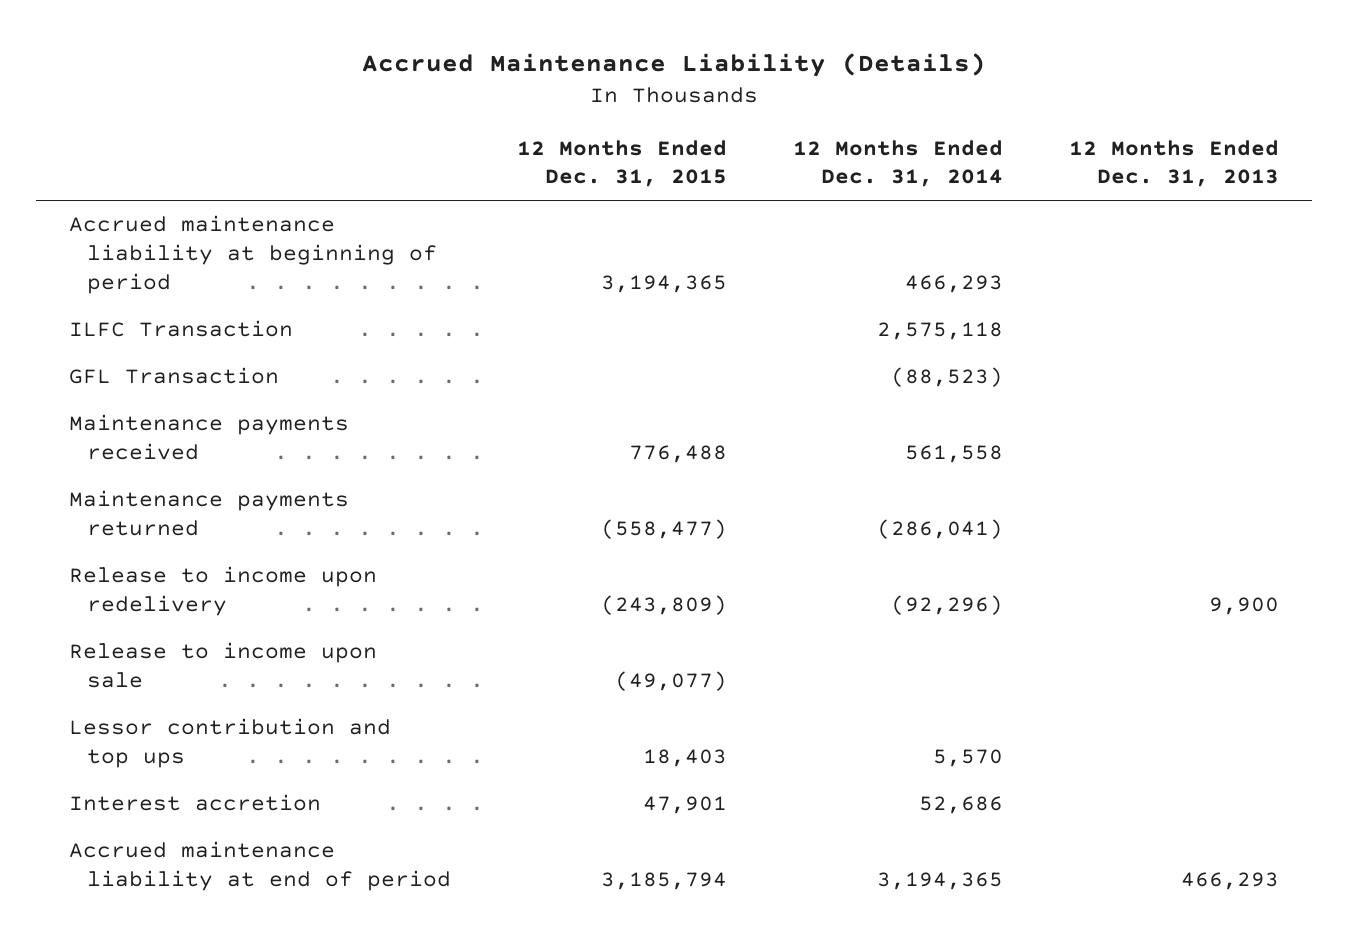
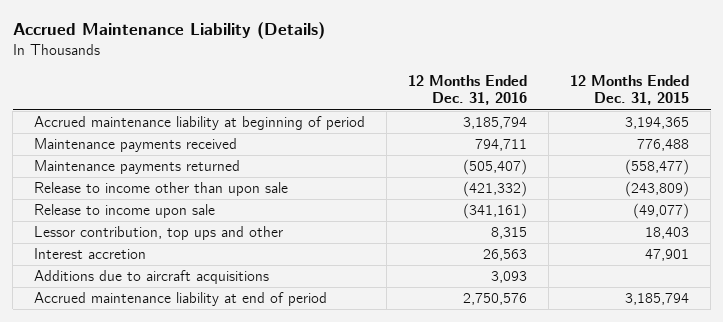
[793,139,1004,188] 12 Months Ended Dec. 31, 2014 -> none
[1069,139,1280,188] 12 Months Ended Dec. 31, 2013 -> none
none -> [408,74,528,106] 12 Months Ended Dec. 31, 2016
[68,320,293,338] ILFC Transaction -> none
[68,367,279,385] GFL Transaction -> none
[68,566,377,617] Release to income upon redelivery -> [34,182,289,197] Release to income other than upon sale
[68,718,391,769] Lessor contribution and top ups -> [34,226,284,241] Lessor contribution, top ups and other
none -> [34,270,270,285] Additions due to aircraft acquisitions

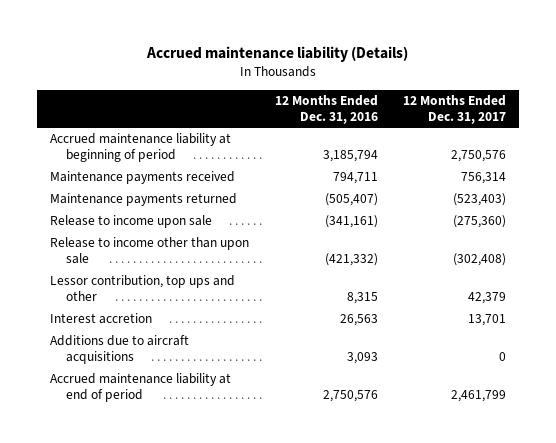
[12,22,325,40] Accrued Maintenance Liability (Details) -> [146,46,409,63] Accrued maintenance liability (Details)
[570,74,690,106] 12 Months Ended Dec. 31, 2015 -> none
none -> [403,94,507,125] 12 Months Ended Dec. 31, 2017
[34,182,289,197] Release to income other than upon sale -> [49,237,249,265] Release to income other than upon sale

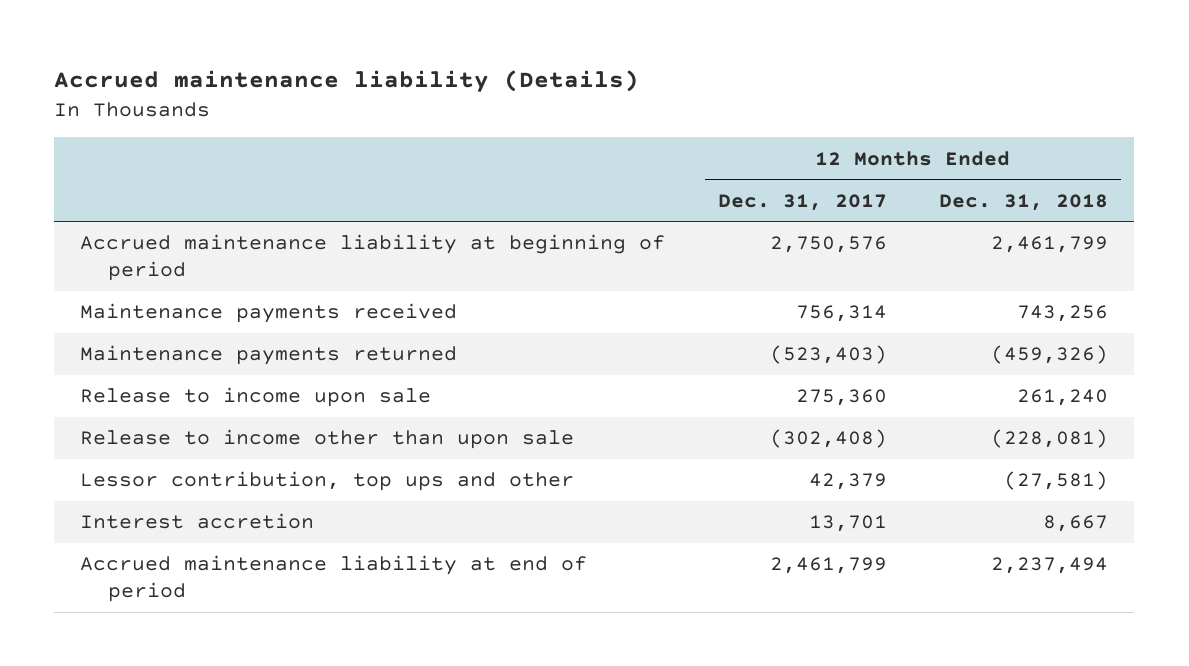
[274,94,378,125] 12 Months Ended Dec. 31, 2016 -> none
none -> [939,193,1109,211] Dec. 31, 2018
[453,215,507,229] (275,360) -> [795,389,887,407] 275,360
[49,335,189,365] Additions due to aircraft acquisitions -> none

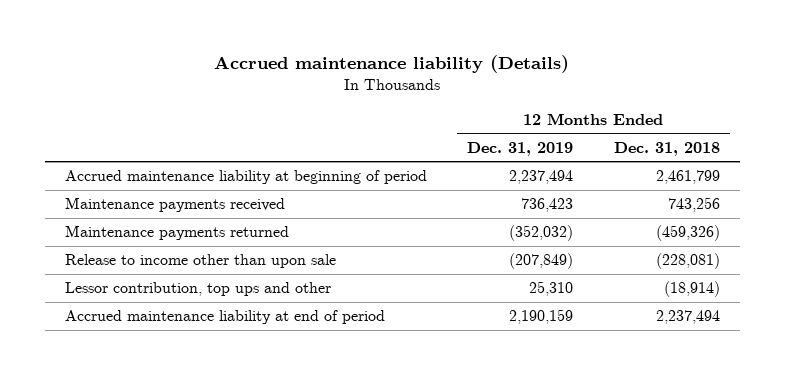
[717,193,887,211] Dec. 31, 2017 -> none
none -> [467,141,574,156] Dec. 31, 2019
[80,387,432,408] Release to income upon sale -> none
[80,513,315,530] Interest accretion -> none
[1004,471,1109,491] (27,581) -> [663,281,720,298] (18,914)

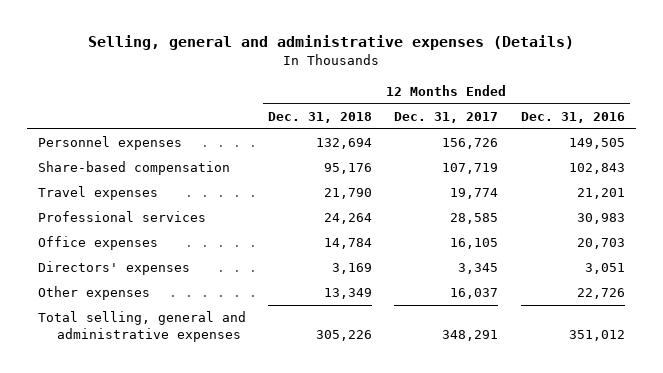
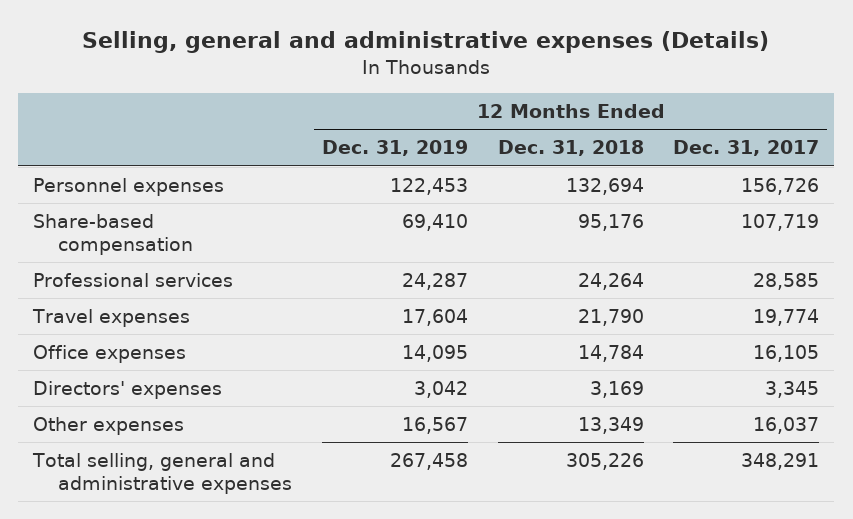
[520,111,625,123] Dec. 31, 2016 -> none
none -> [321,140,468,157] Dec. 31, 2019
[38,186,159,201] Travel expenses -> [32,309,191,328] Travel expenses

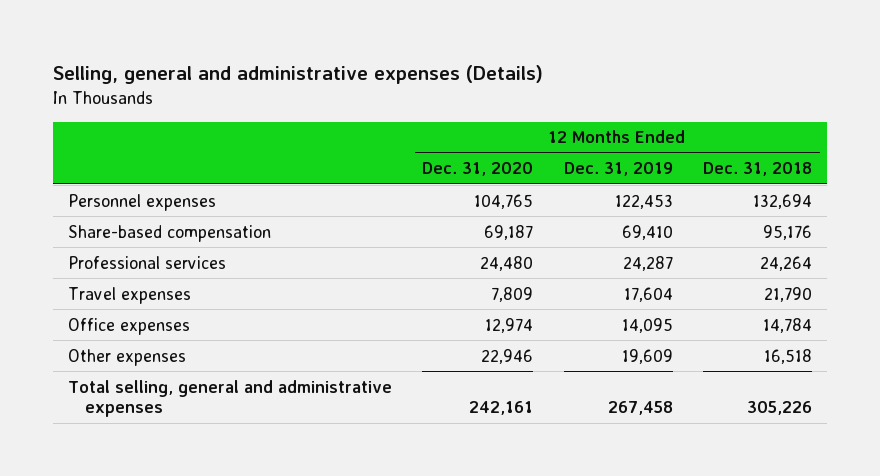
[673,140,820,157] Dec. 31, 2017 -> none
none -> [422,162,534,177] Dec. 31, 2020
[33,381,223,400] Directors' expenses -> none
[401,417,468,435] 16,567 -> [621,348,673,364] 19,609
[577,417,644,435] 13,349 -> [763,348,812,364] 16,518

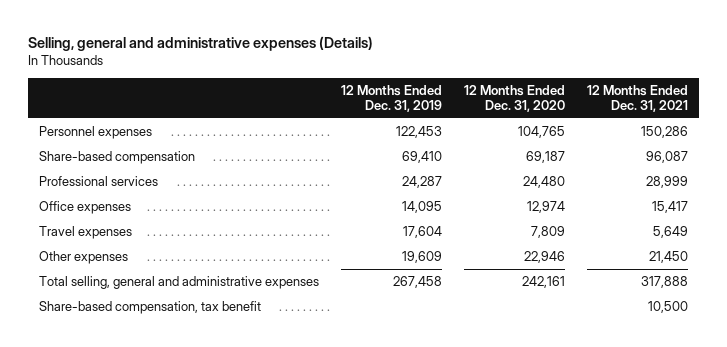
[702,162,812,177] Dec. 31, 2018 -> none
none -> [587,84,689,112] 12 Months Ended Dec. 31, 2021
[67,286,191,304] Travel expenses -> [38,226,132,240] Travel expenses
none -> [38,301,261,315] Share-based compensation, tax benefit

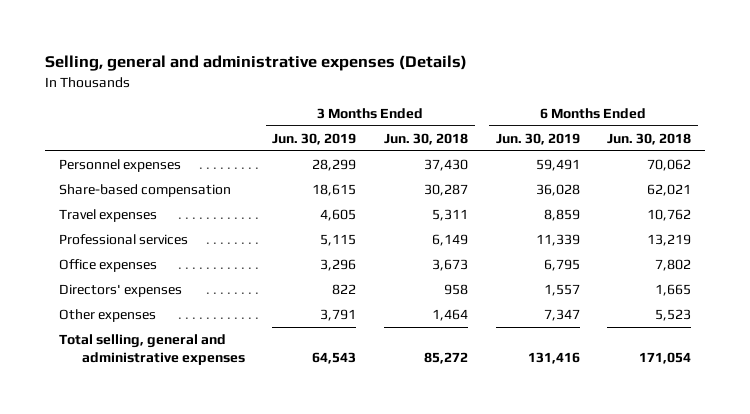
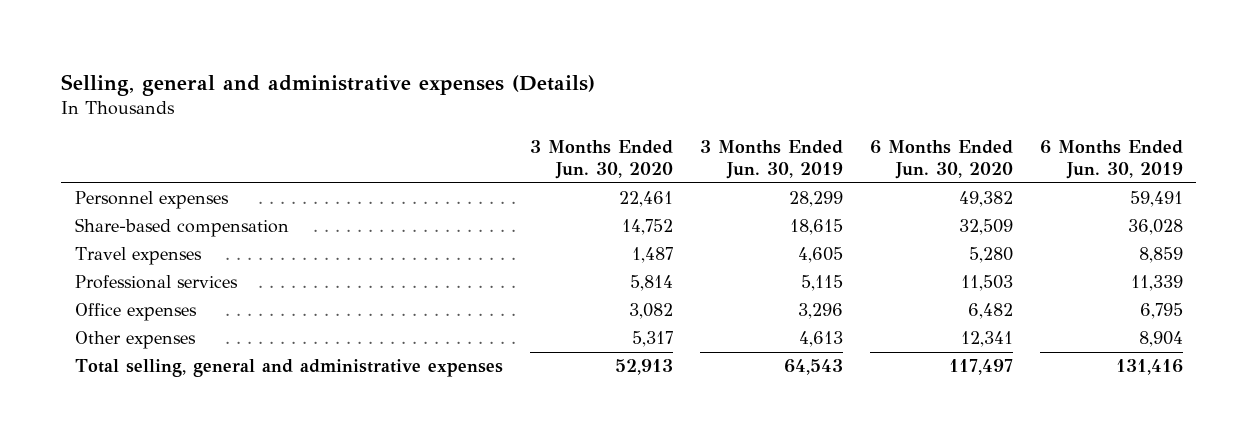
[384,132,469,145] Jun. 30, 2018 -> none
[607,132,692,145] Jun. 30, 2018 -> none
none -> [529,139,673,179] 3 Months Ended Jun. 30, 2020
none -> [869,139,1013,179] 6 Months Ended Jun. 30, 2020
[59,284,183,298] Directors' expenses -> none
[320,309,357,322] 3,791 -> [798,331,843,348] 4,613
[543,309,580,322] 7,347 -> [1138,331,1183,348] 8,904

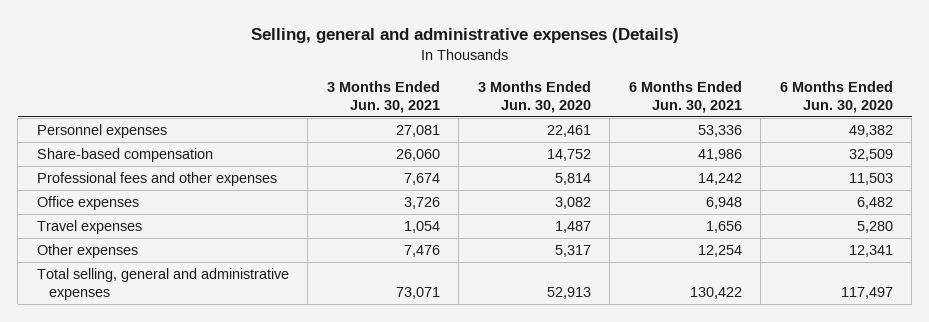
[699,139,843,179] 3 Months Ended Jun. 30, 2019 -> none
[1039,139,1183,179] 6 Months Ended Jun. 30, 2019 -> none
none -> [326,80,440,113] 3 Months Ended Jun. 30, 2021
none -> [628,80,742,113] 6 Months Ended Jun. 30, 2021
[74,275,238,290] Professional services -> [36,172,277,187] Professional fees and other expenses
[74,247,202,266] Travel expenses -> [36,220,142,235] Travel expenses

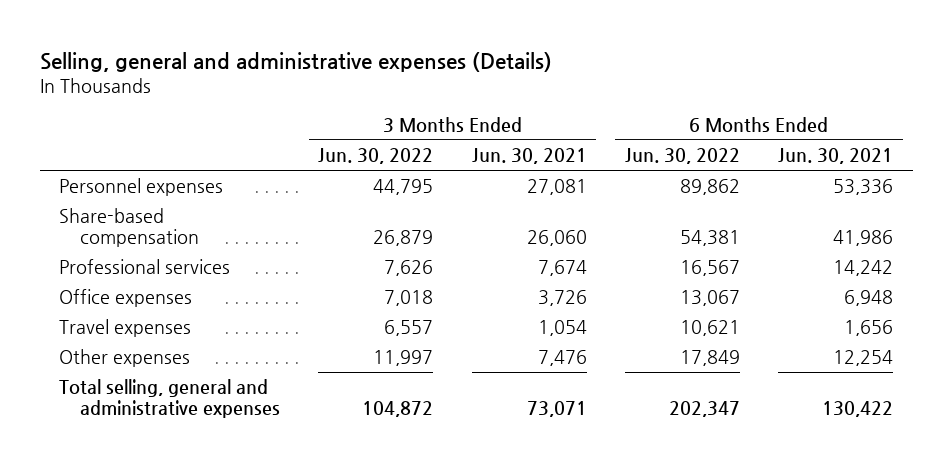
[477,80,591,113] 3 Months Ended Jun. 30, 2020 -> none
[779,80,893,113] 6 Months Ended Jun. 30, 2020 -> none
none -> [318,148,434,165] Jun. 30, 2022
none -> [625,148,741,165] Jun. 30, 2022
[36,172,277,187] Professional fees and other expenses -> [59,259,231,275] Professional services

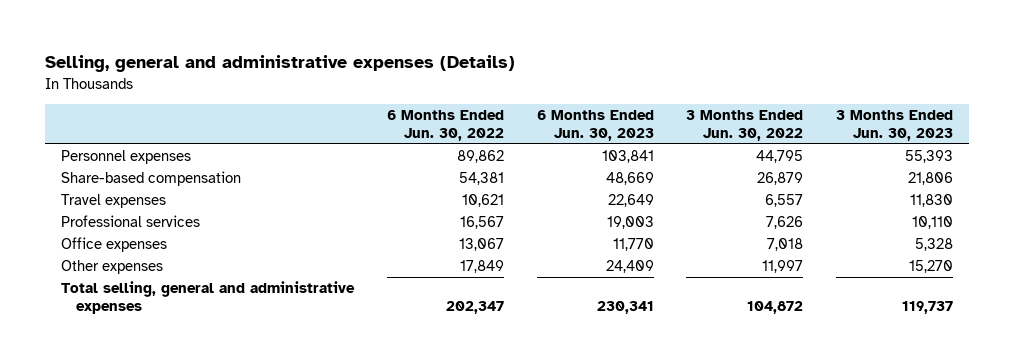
[471,148,587,165] Jun. 30, 2021 -> none
[778,148,894,165] Jun. 30, 2021 -> none
none -> [536,110,654,142] 6 Months Ended Jun. 30, 2023
none -> [836,110,954,142] 3 Months Ended Jun. 30, 2023
[59,319,192,338] Travel expenses -> [61,194,167,209] Travel expenses

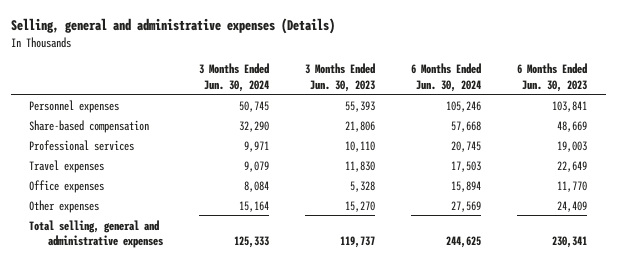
[386,110,504,142] 6 Months Ended Jun. 30, 2022 -> none
[686,110,804,142] 3 Months Ended Jun. 30, 2022 -> none
none -> [198,63,269,92] 3 Months Ended Jun. 30, 2024
none -> [411,63,482,92] 6 Months Ended Jun. 30, 2024
[61,194,167,209] Travel expenses -> [29,159,105,173] Travel expenses

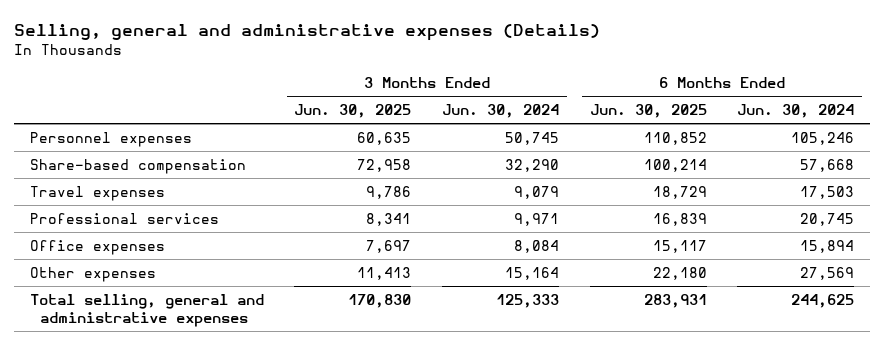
[305,63,376,92] 3 Months Ended Jun. 30, 2023 -> none
[517,63,588,92] 6 Months Ended Jun. 30, 2023 -> none
none -> [294,103,412,118] Jun. 30, 2025
none -> [589,103,707,118] Jun. 30, 2025
[29,139,135,151] Professional services -> [29,212,219,224] Professional services

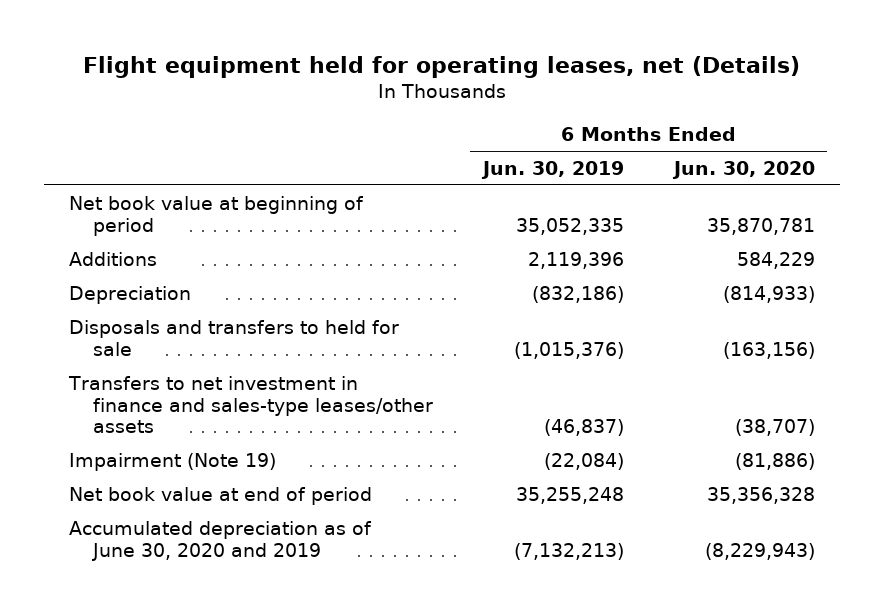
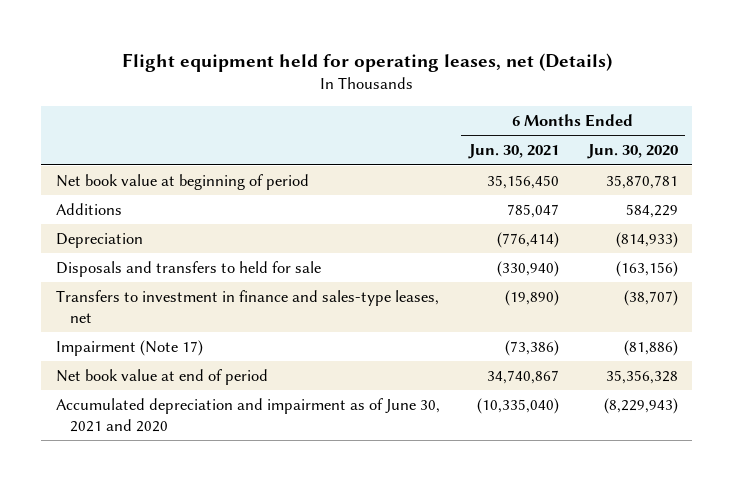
[480,160,624,179] Jun. 30, 2019 -> none
none -> [467,144,559,160] Jun. 30, 2021
[67,375,433,434] Transfers to net investment in finance and sales-type leases/other assets -> [55,290,439,324] Transfers to investment in finance and sales-type leases, net
[68,452,276,471] Impairment (Note 19) -> [55,340,203,357] Impairment (Note 17)
[68,520,372,561] Accumulated depreciation as of June 30, 2020 and 2019 -> [55,398,440,433] Accumulated depreciation and impairment as of June 30, 2021 and 2020

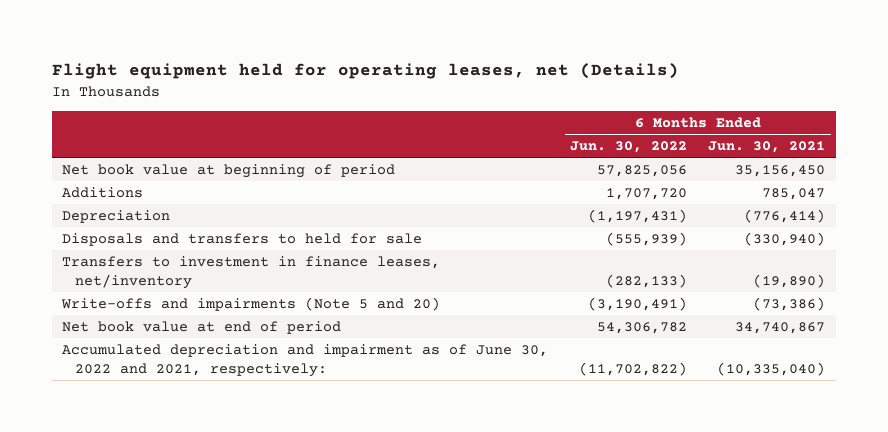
[586,144,678,160] Jun. 30, 2020 -> none
none -> [569,141,687,154] Jun. 30, 2022
[55,290,439,324] Transfers to investment in finance and sales-type leases, net -> [62,255,441,289] Transfers to investment in finance leases, net/inventory
[55,340,203,357] Impairment (Note 17) -> [61,296,441,311] Write-offs and impairments (Note 5 and 20)
[55,398,440,433] Accumulated depreciation and impairment as of June 30, 2021 and 2020 -> [62,343,549,377] Accumulated depreciation and impairment as of June 30, 2022 and 2021, respectively:

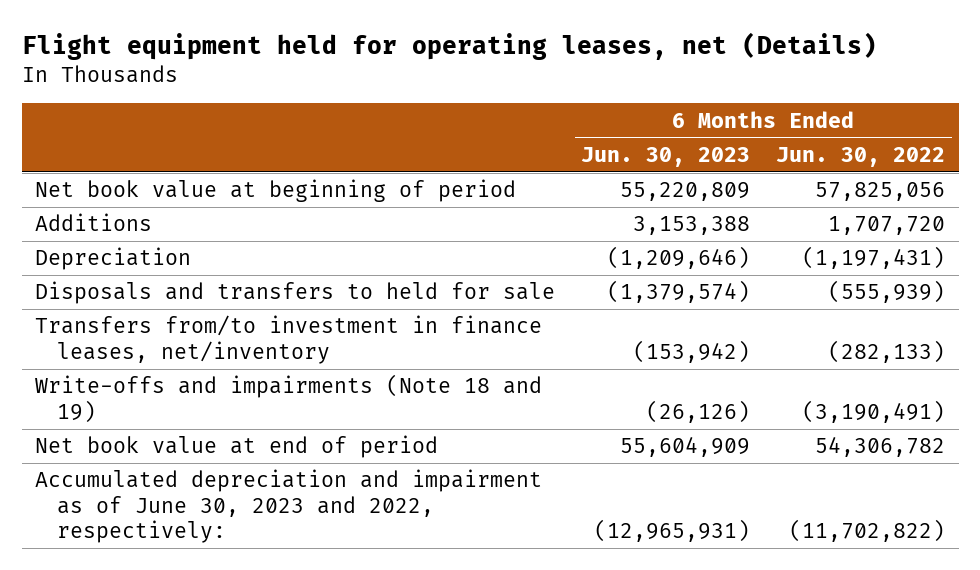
[708,141,826,154] Jun. 30, 2021 -> none
none -> [581,146,751,167] Jun. 30, 2023
[62,255,441,289] Transfers to investment in finance leases, net/inventory -> [34,315,542,364] Transfers from/to investment in finance leases, net/inventory
[61,296,441,311] Write-offs and impairments (Note 5 and 20) -> [34,374,542,423] Write-offs and impairments (Note 18 and 19)
[62,343,549,377] Accumulated depreciation and impairment as of June 30, 2022 and 2021, respectively: -> [34,469,542,544] Accumulated depreciation and impairment as of June 30, 2023 and 2022, respectively:

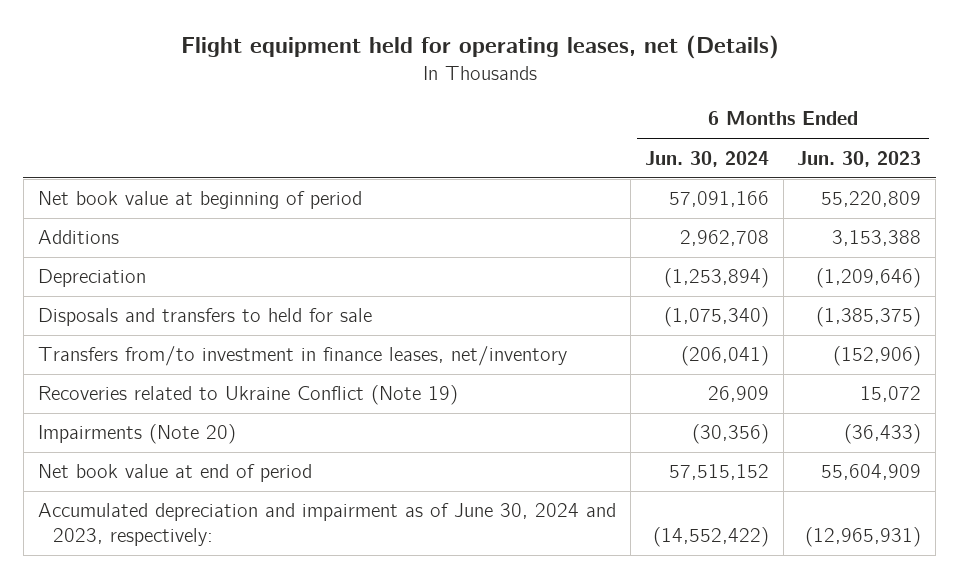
[776,146,946,167] Jun. 30, 2022 -> none
none -> [644,150,769,167] Jun. 30, 2024
[607,280,751,304] (1,379,574) -> [816,307,922,328] (1,385,375)
[633,339,751,363] (153,942) -> [833,346,922,367] (152,906)
none -> [37,385,458,406] Recoveries related to Ukraine Conflict (Note 19)
[34,374,542,423] Write-offs and impairments (Note 18 and 19) -> [37,424,236,445] Impairments (Note 20)
[646,399,751,423] (26,126) -> [844,424,922,445] (36,433)
[34,469,542,544] Accumulated depreciation and impairment as of June 30, 2023 and 2022, respectively: -> [37,503,616,546] Accumulated depreciation and impairment as of June 30, 2024 and 2023, respectively:

